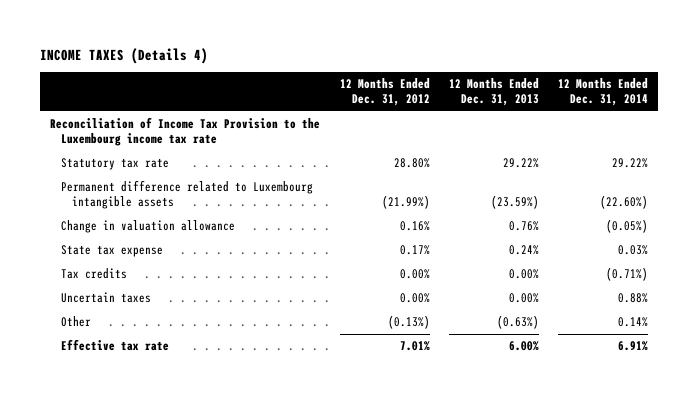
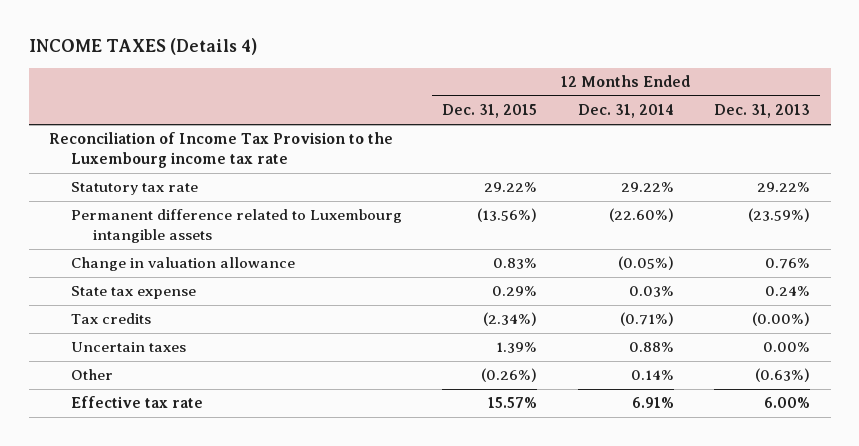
[339,78,430,107] 12 Months Ended Dec. 31, 2012 -> none
none -> [442,104,538,119] Dec. 31, 2015
[508,269,539,280] 0.00% -> [752,312,811,327] (0.00%)

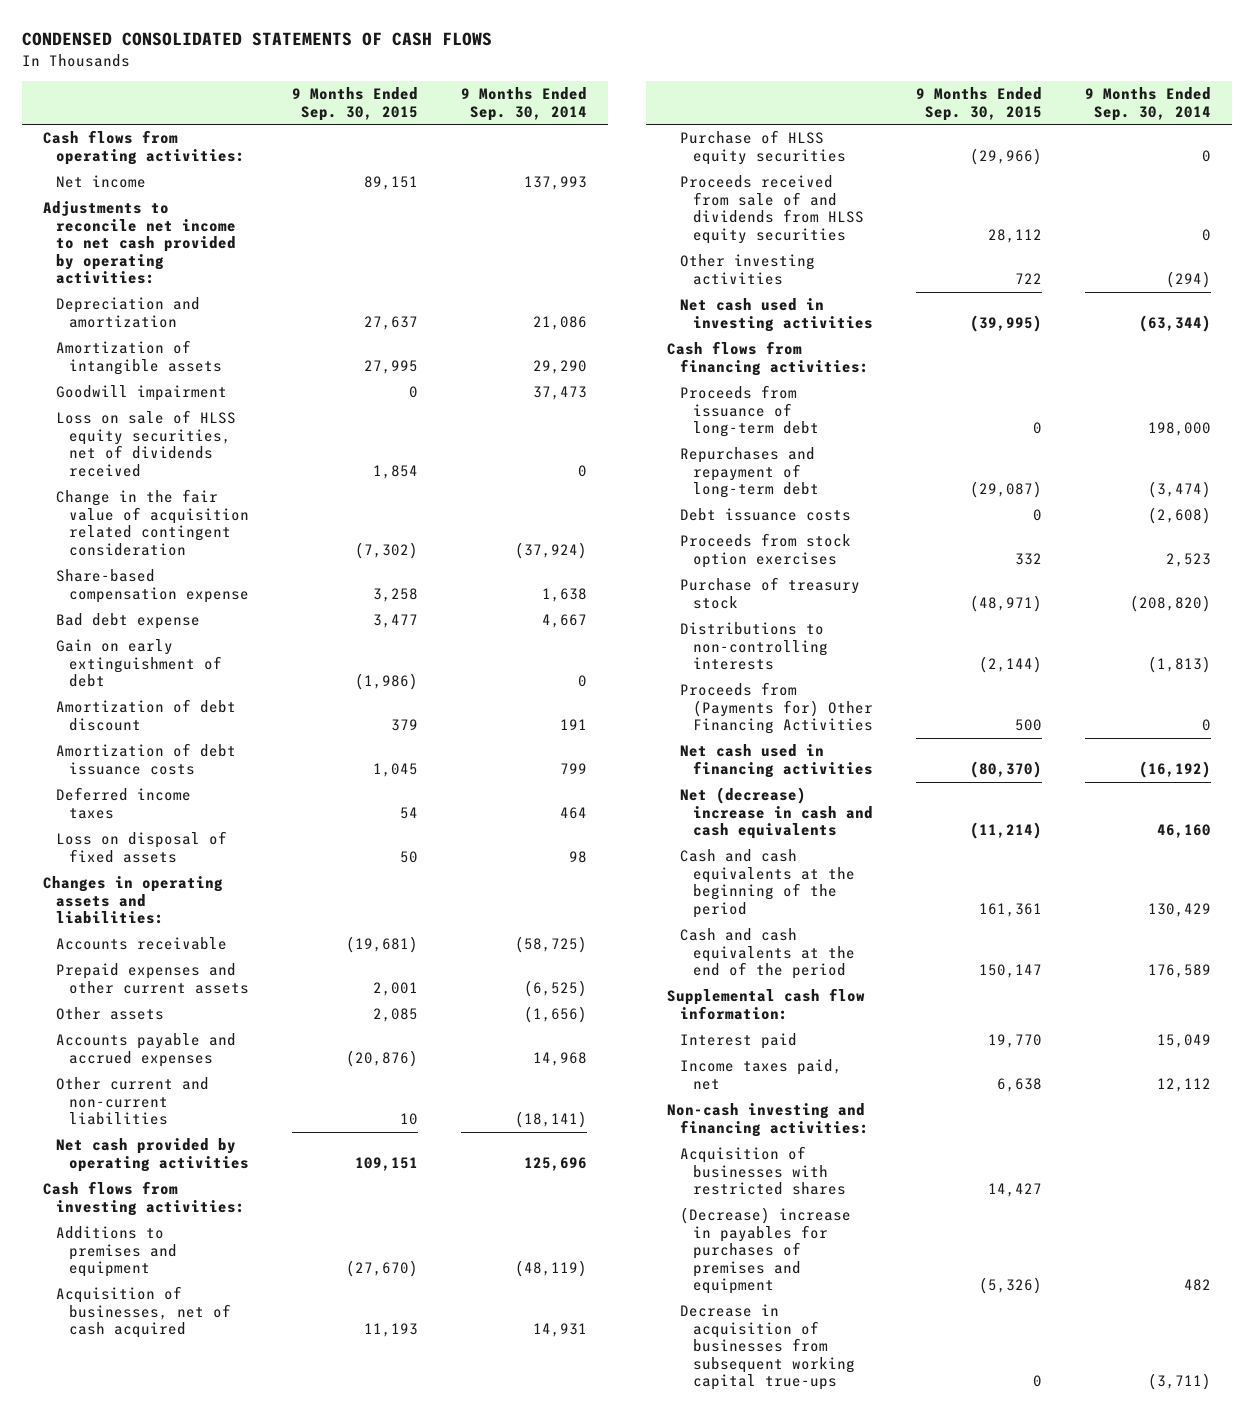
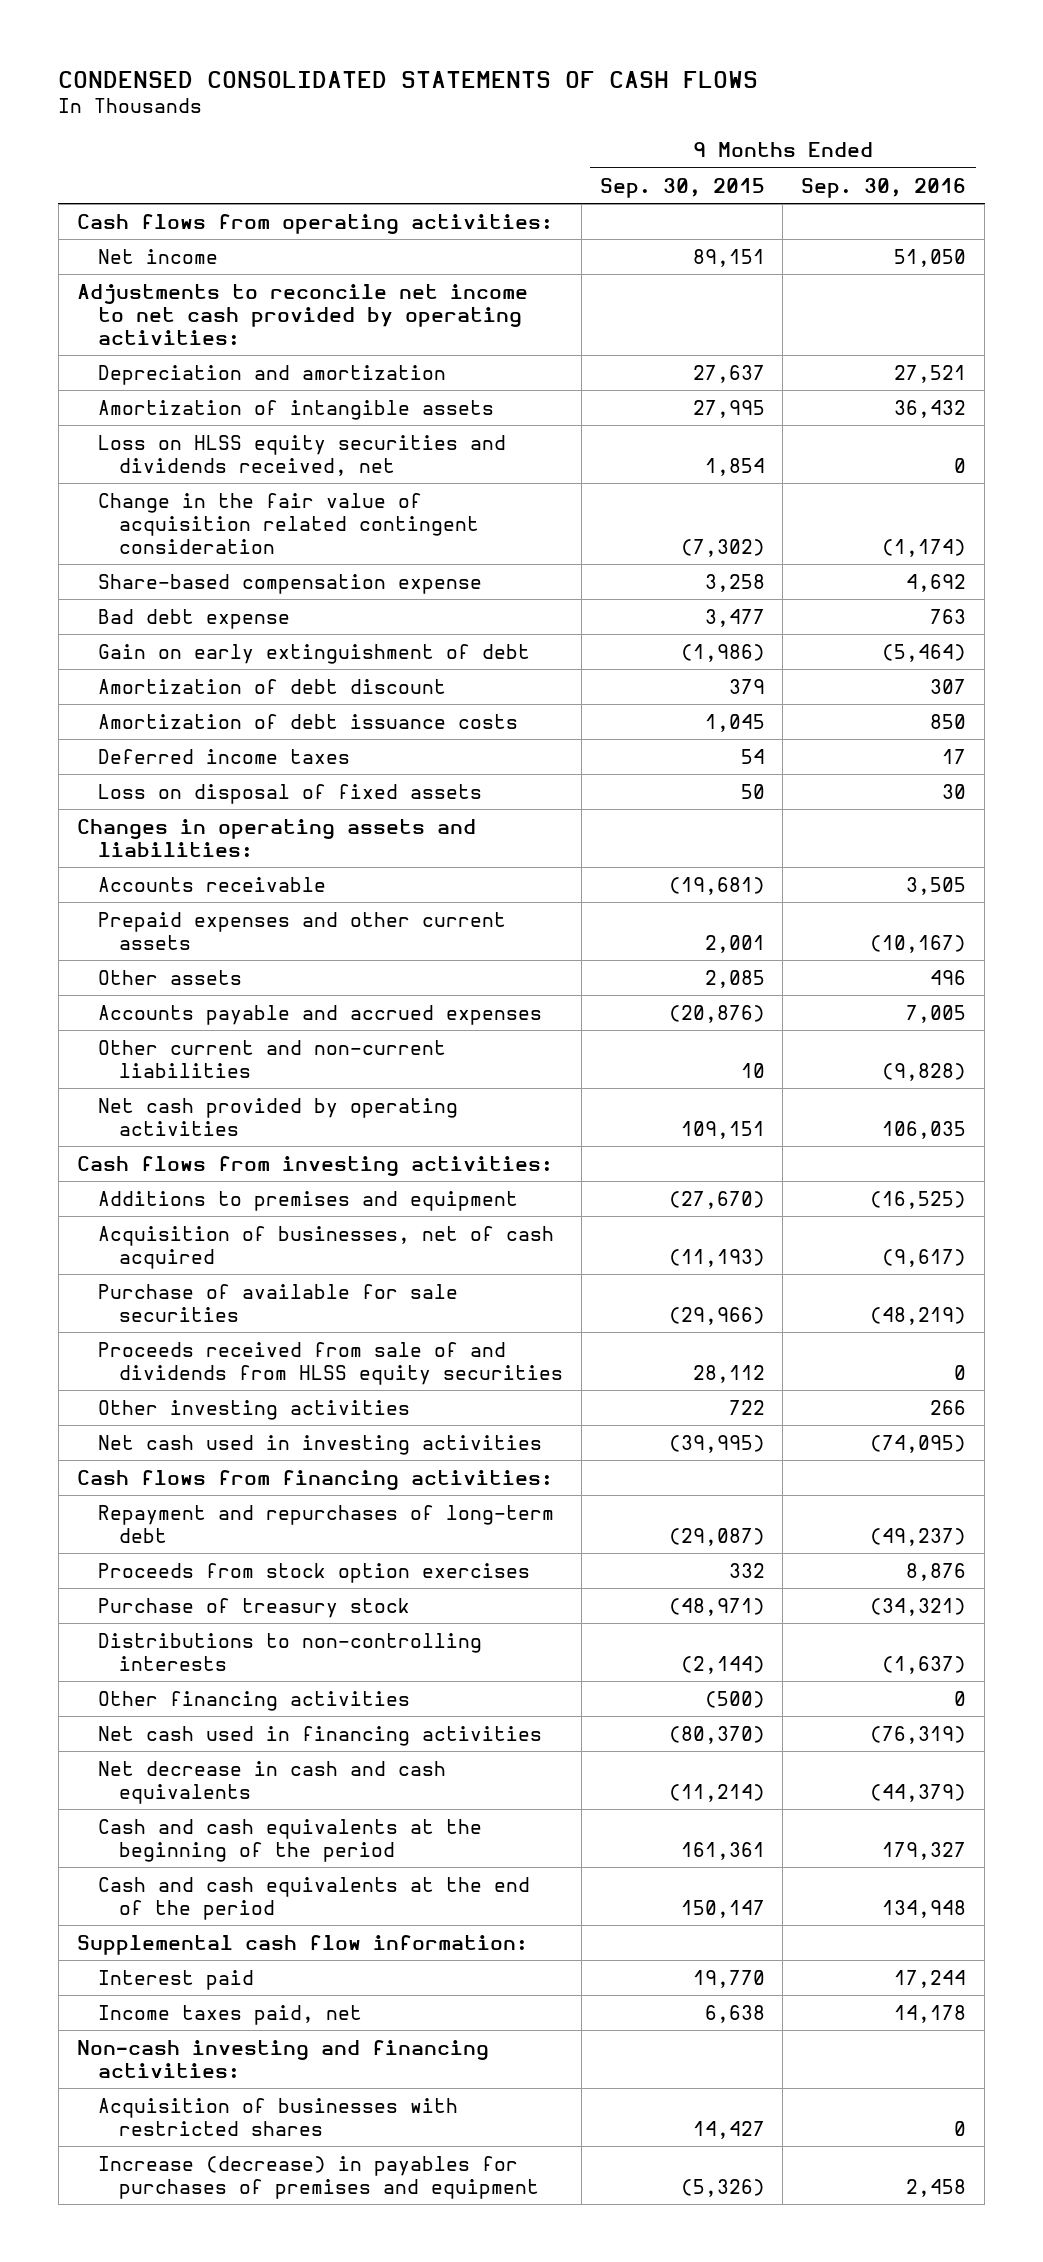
[460,87,587,121] 9 Months Ended Sep. 30, 2014 -> none
none -> [801,177,967,198] Sep. 30, 2016
[56,385,228,402] Goodwill impairment -> none
[56,410,237,477] Loss on sale of HLSS equity securities, net of dividends received -> [97,434,506,476] Loss on HLSS equity securities and dividends received, net
[363,1323,418,1338] 11,193 -> [668,1248,765,1267] (11,193)
[680,130,847,165] Purchase of HLSS equity securities -> [97,1283,458,1322] Purchase of available for sale securities
[680,385,820,438] Proceeds from issuance of long-term debt -> none
[680,508,852,522] Debt issuance costs -> none
[680,447,820,499] Repurchases and repayment of long-term debt -> [97,1504,554,1543] Repayment and repurchases of long-term debt
[680,682,874,735] Proceeds from (Payments for) Other Financing Activities -> [97,1690,410,1711] Other financing activities
[1015,719,1043,732] 500 -> [704,1690,765,1708] (500)
[680,787,874,840] Net (decrease) increase in cash and cash equivalents -> [97,1760,446,1804] Net decrease in cash and cash equivalents
[680,1304,856,1391] Decrease in acquisition of businesses from subsequent working capital true-ups -> none
[680,1207,852,1295] (Decrease) increase in payables for purchases of premises and equipment -> [97,2155,539,2199] Increase (decrease) in payables for purchases of premises and equipment

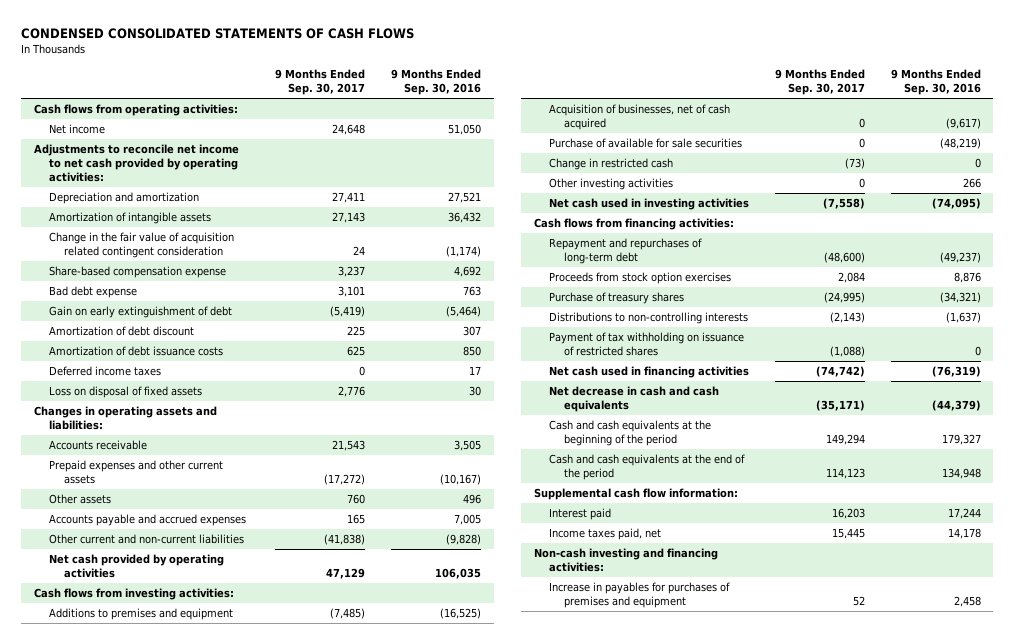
[599,177,765,198] Sep. 30, 2015 -> none
none -> [274,69,365,96] 9 Months Ended Sep. 30, 2017
[97,434,506,476] Loss on HLSS equity securities and dividends received, net -> none
[97,1341,563,1385] Proceeds received from sale of and dividends from HLSS equity securities -> none
none -> [548,158,673,171] Change in restricted cash
[97,1597,410,1618] Purchase of treasury stock -> [548,292,684,305] Purchase of treasury shares
[97,1690,410,1711] Other financing activities -> [548,332,744,357] Payment of tax withholding on issuance of restricted shares
[97,2097,458,2136] Acquisition of businesses with restricted shares -> none
[97,2155,539,2199] Increase (decrease) in payables for purchases of premises and equipment -> [548,582,730,609] Increase in payables for purchases of premises and equipment

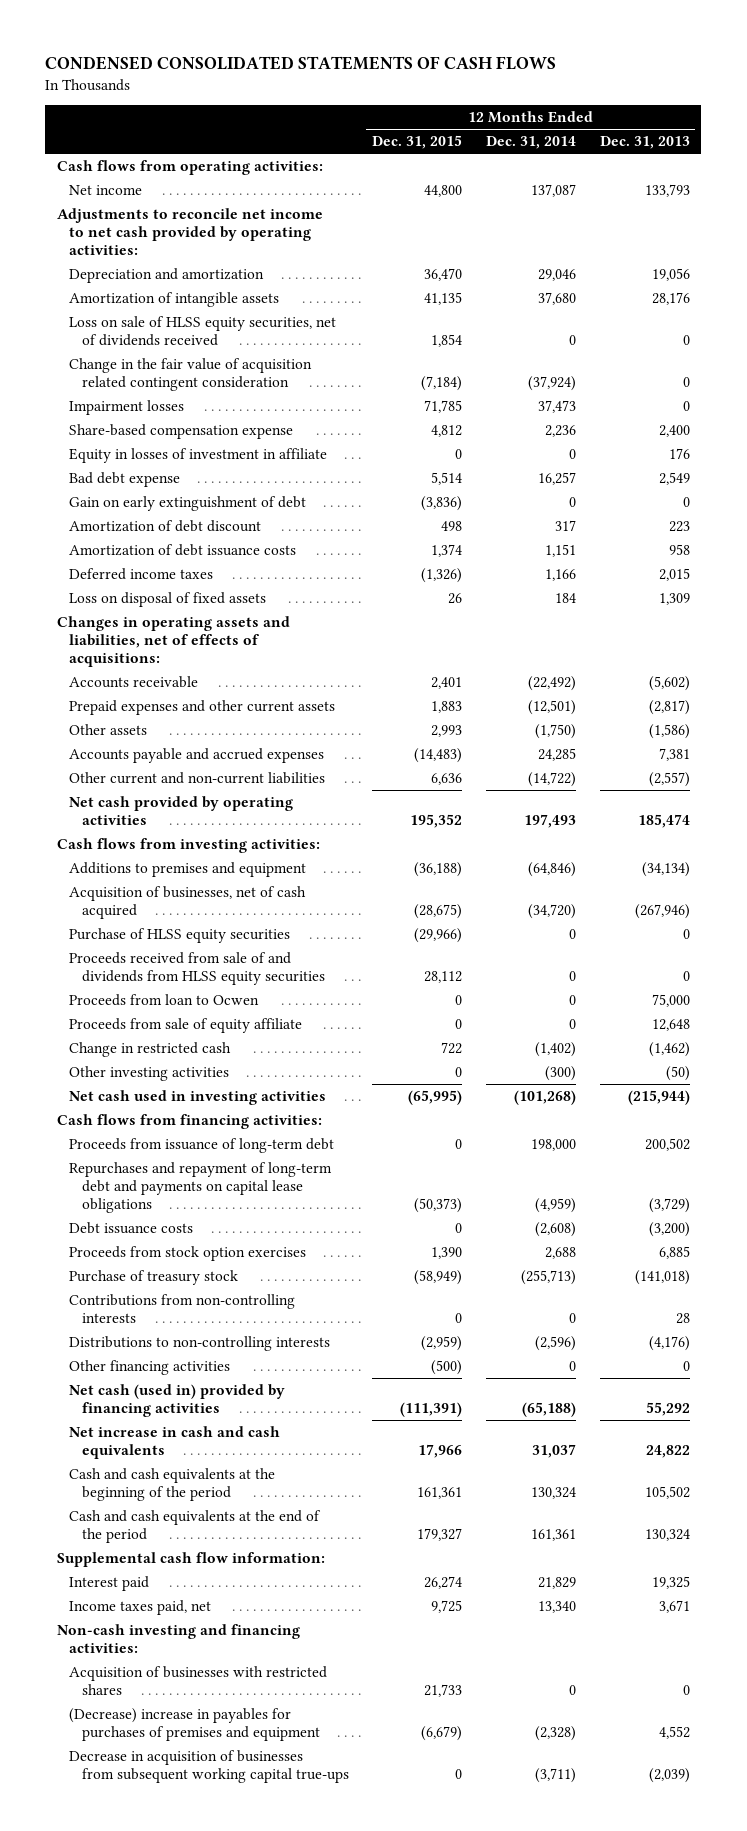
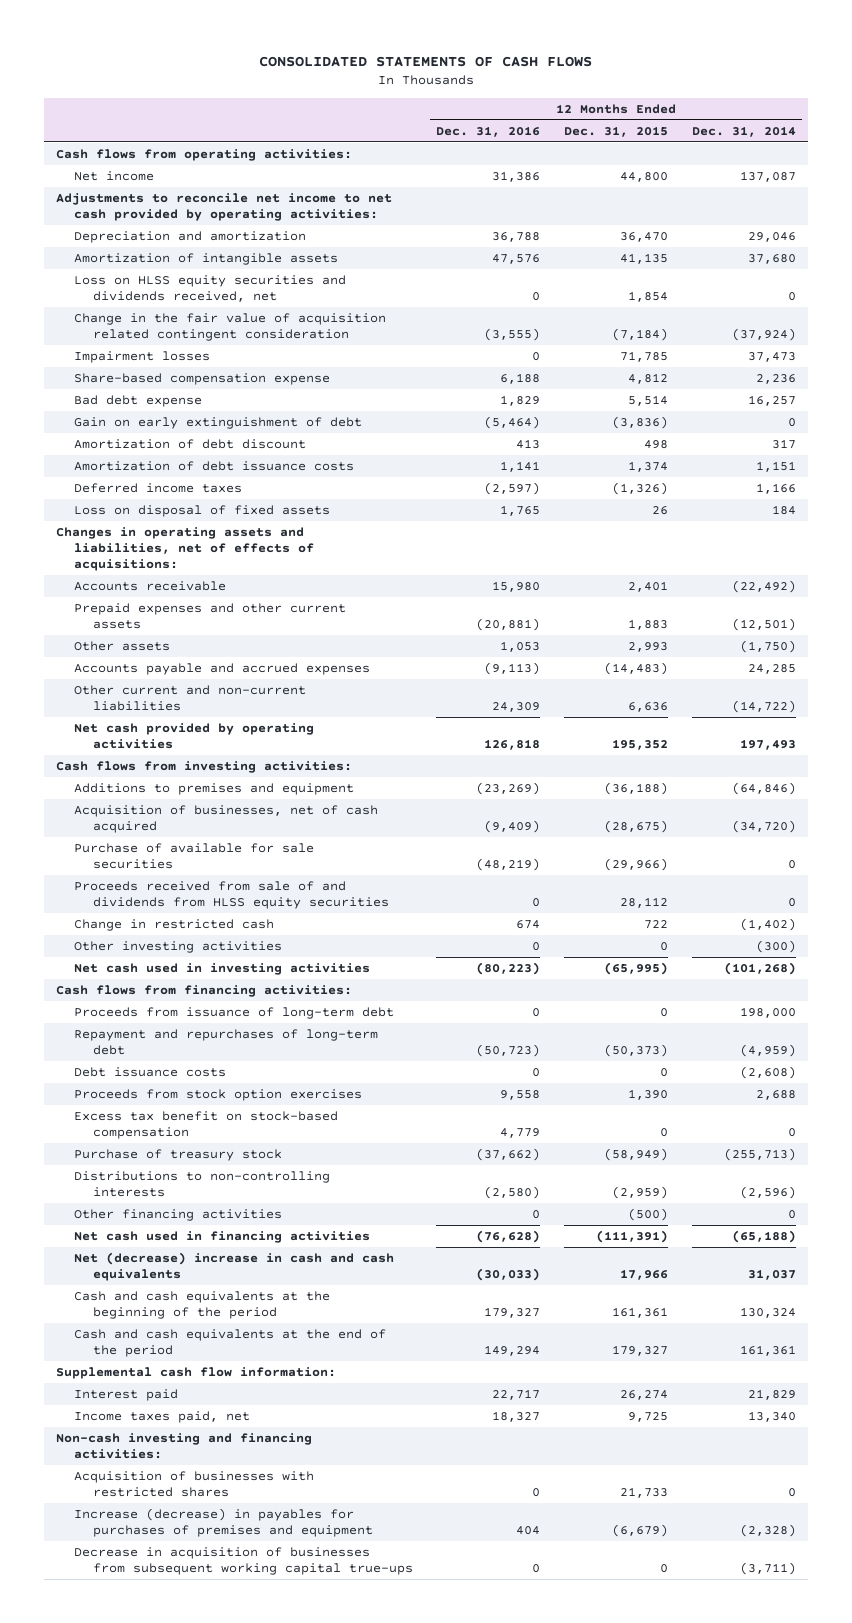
[45,56,557,71] CONDENSED CONSOLIDATED STATEMENTS OF CASH FLOWS -> [259,55,593,67] CONSOLIDATED STATEMENTS OF CASH FLOWS
[599,136,690,150] Dec. 31, 2013 -> none
none -> [436,125,541,137] Dec. 31, 2016
[69,316,337,346] Loss on sale of HLSS equity securities, net of dividends received -> [74,275,347,303] Loss on HLSS equity securities and dividends received, net
[69,448,328,464] Equity in losses of investment in affiliate -> none
[69,928,291,944] Purchase of HLSS equity securities -> [74,843,315,870] Purchase of available for sale securities
[69,994,260,1007] Proceeds from loan to Ocwen -> none
[69,1018,303,1034] Proceeds from sale of equity affiliate -> none
[69,1162,333,1213] Repurchases and repayment of long-term debt and payments on capital lease obligations -> [74,1029,379,1056] Repayment and repurchases of long-term debt
none -> [74,1111,339,1140] Excess tax benefit on stock-based compensation
[69,1294,296,1323] Contributions from non-controlling interests -> none
[69,1384,286,1417] Net cash (used in) provided by financing activities -> [74,1231,371,1244] Net cash used in financing activities
[69,1426,281,1459] Net increase in cash and cash equivalents -> [74,1252,395,1282] Net (decrease) increase in cash and cash equivalents
[69,1708,320,1741] (Decrease) increase in payables for purchases of premises and equipment -> [74,1508,373,1538] Increase (decrease) in payables for purchases of premises and equipment

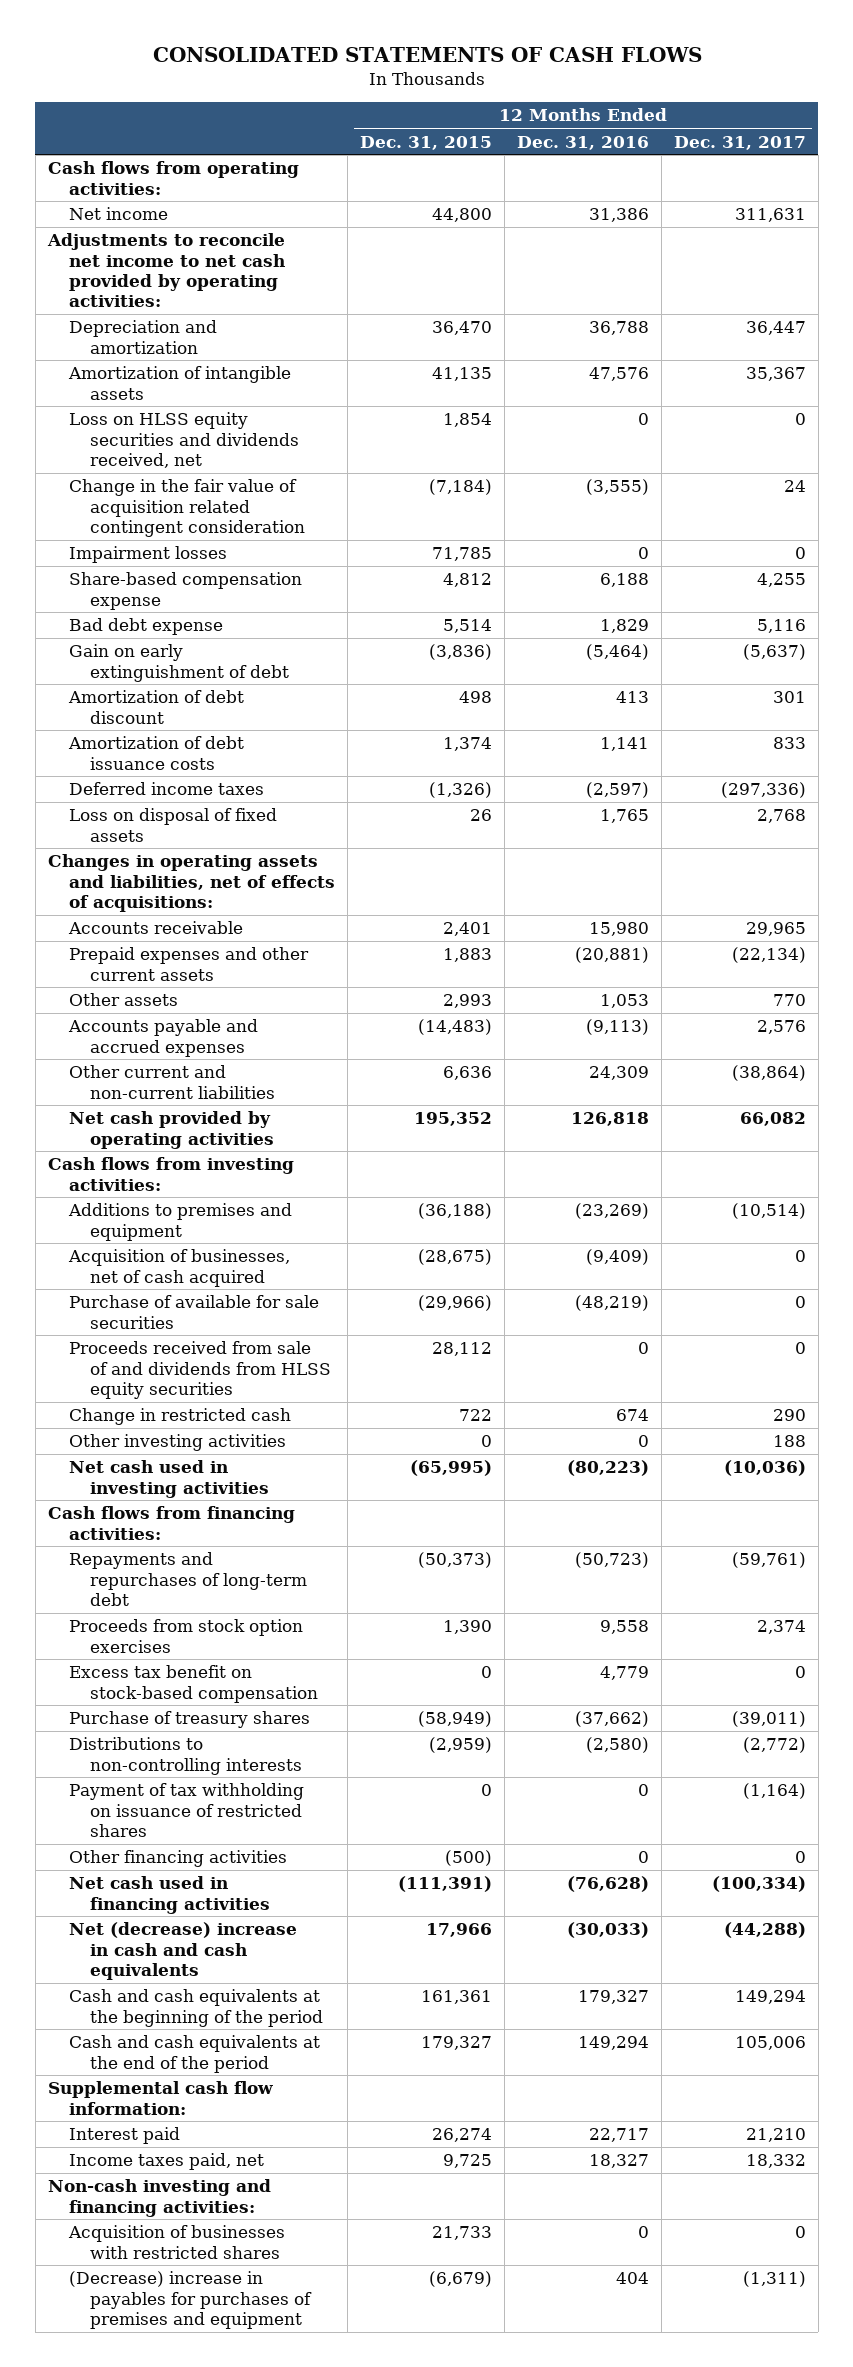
[691,125,796,137] Dec. 31, 2014 -> none
none -> [673,135,806,150] Dec. 31, 2017
[74,1007,395,1020] Proceeds from issuance of long-term debt -> none
[74,1067,227,1078] Debt issuance costs -> none
[74,1029,379,1056] Repayment and repurchases of long-term debt -> [68,1552,308,1606] Repayments and repurchases of long-term debt
[74,1149,283,1162] Purchase of treasury stock -> [68,1711,310,1729] Purchase of treasury shares
none -> [68,1783,304,1837] Payment of tax withholding on issuance of restricted shares
[74,1547,413,1576] Decrease in acquisition of businesses from subsequent working capital true-ups -> none
[74,1508,373,1538] Increase (decrease) in payables for purchases of premises and equipment -> [68,2271,313,2329] (Decrease) increase in payables for purchases of premises and equipment

